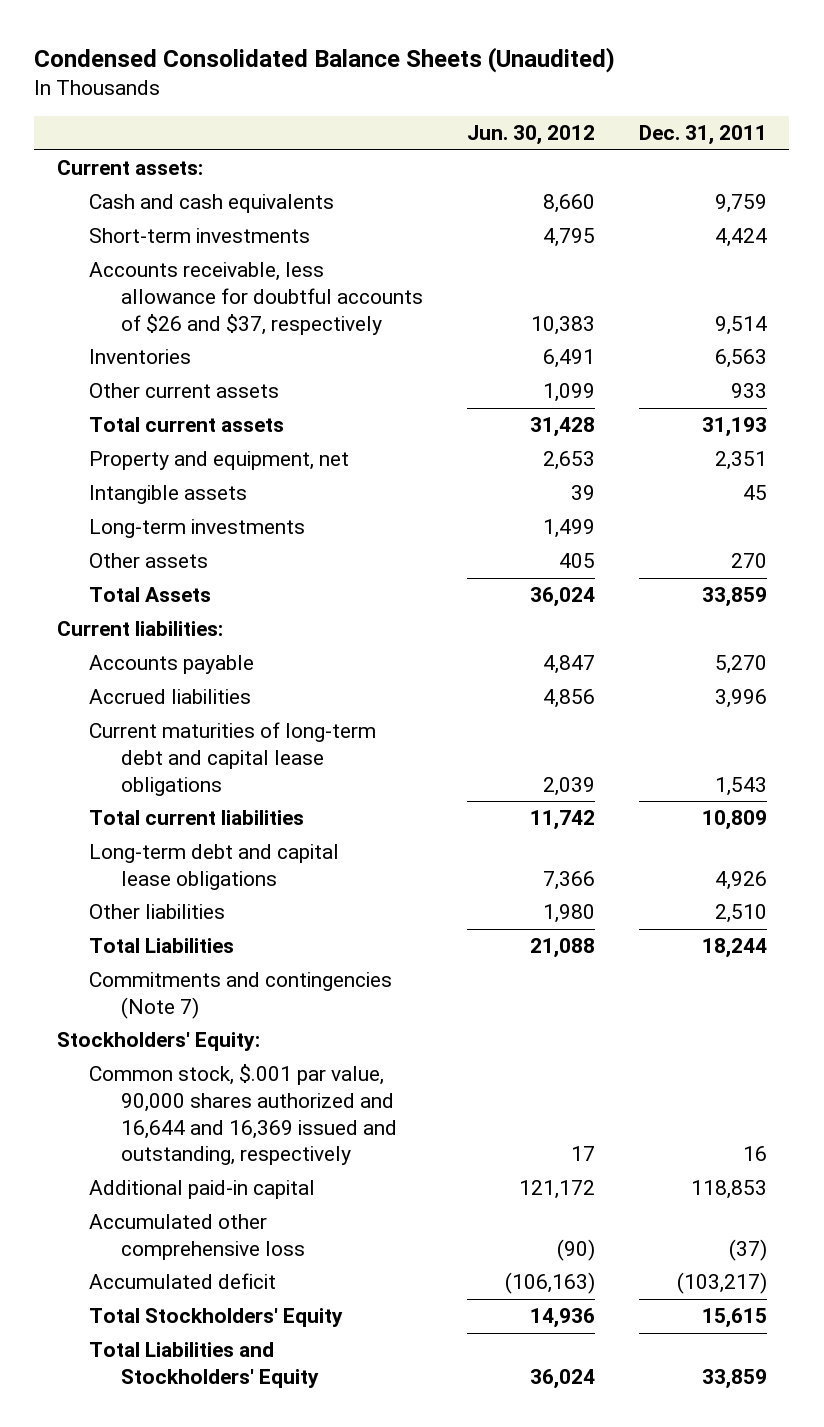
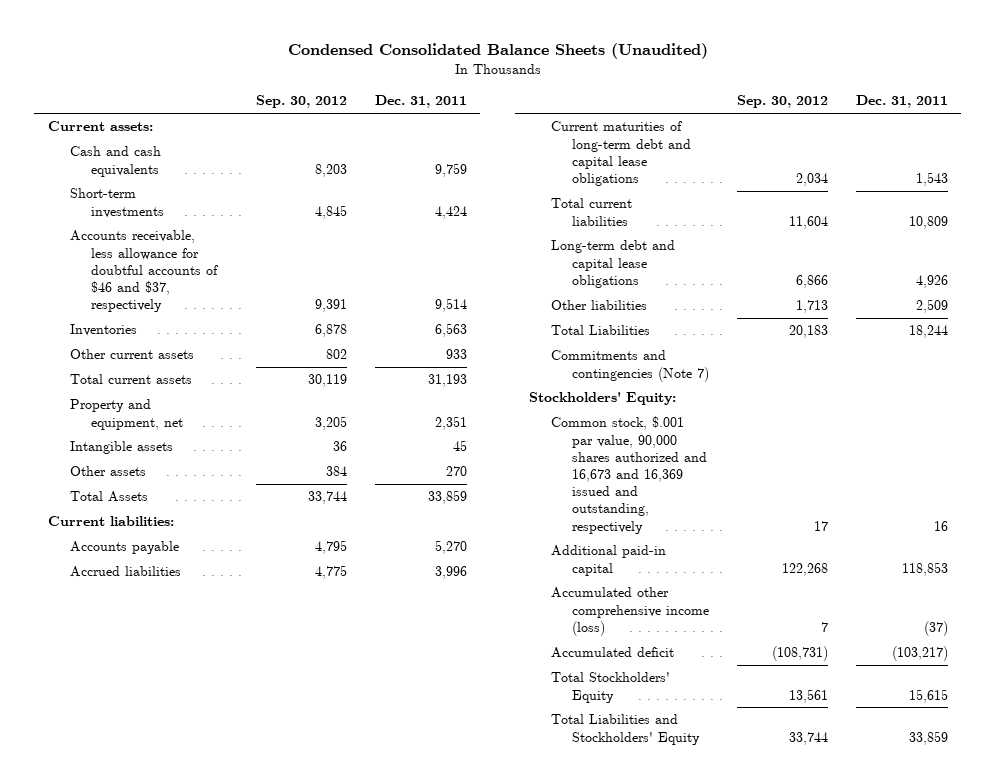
[466,125,595,146] Jun. 30, 2012 -> none
none -> [255,95,347,109] Sep. 30, 2012
[88,262,423,335] Accounts receivable, less allowance for doubtful accounts of $26 and $37, respectively -> [69,230,219,313] Accounts receivable, less allowance for doubtful accounts of $46 and $37, respectively
[88,519,305,539] Long-term investments -> none
[715,904,768,924] 2,510 -> [915,299,948,314] 2,509
[88,1064,397,1166] Common stock, $.001 par value, 90,000 shares authorized and 16,644 and 16,369 issued and outstanding, respectively -> [550,416,708,534] Common stock, $.001 par value, 90,000 shares authorized and 16,673 and 16,369 issued and outstanding, respectively
[88,1214,305,1260] Accumulated other comprehensive loss -> [550,587,710,636] Accumulated other comprehensive income (loss)

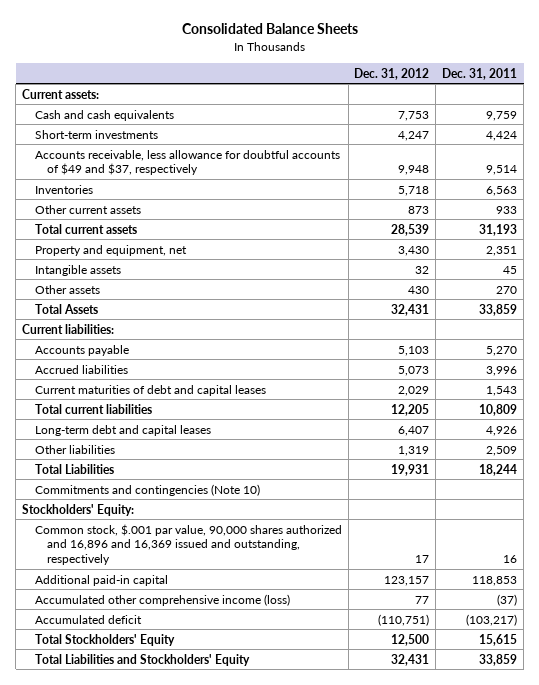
[287,43,708,60] Condensed Consolidated Balance Sheets (Unaudited) -> [181,23,358,35] Consolidated Balance Sheets
[255,95,347,109] Sep. 30, 2012 -> none
none -> [354,67,430,80] Dec. 31, 2012
[69,230,219,313] Accounts receivable, less allowance for doubtful accounts of $46 and $37, respectively -> [34,149,340,176] Accounts receivable, less allowance for doubtful accounts of $49 and $37, respectively
[550,121,692,186] Current maturities of long-term debt and capital lease obligations -> [34,384,266,396] Current maturities of debt and capital leases
[550,240,675,288] Long-term debt and capital lease obligations -> [34,424,211,436] Long-term debt and capital leases
[550,350,710,382] Commitments and contingencies (Note 7) -> [34,483,260,496] Commitments and contingencies (Note 10)
[550,416,708,534] Common stock, $.001 par value, 90,000 shares authorized and 16,673 and 16,369 issued and outstanding, respectively -> [34,523,342,566] Common stock, $.001 par value, 90,000 shares authorized and 16,896 and 16,369 issued and outstanding, respectively

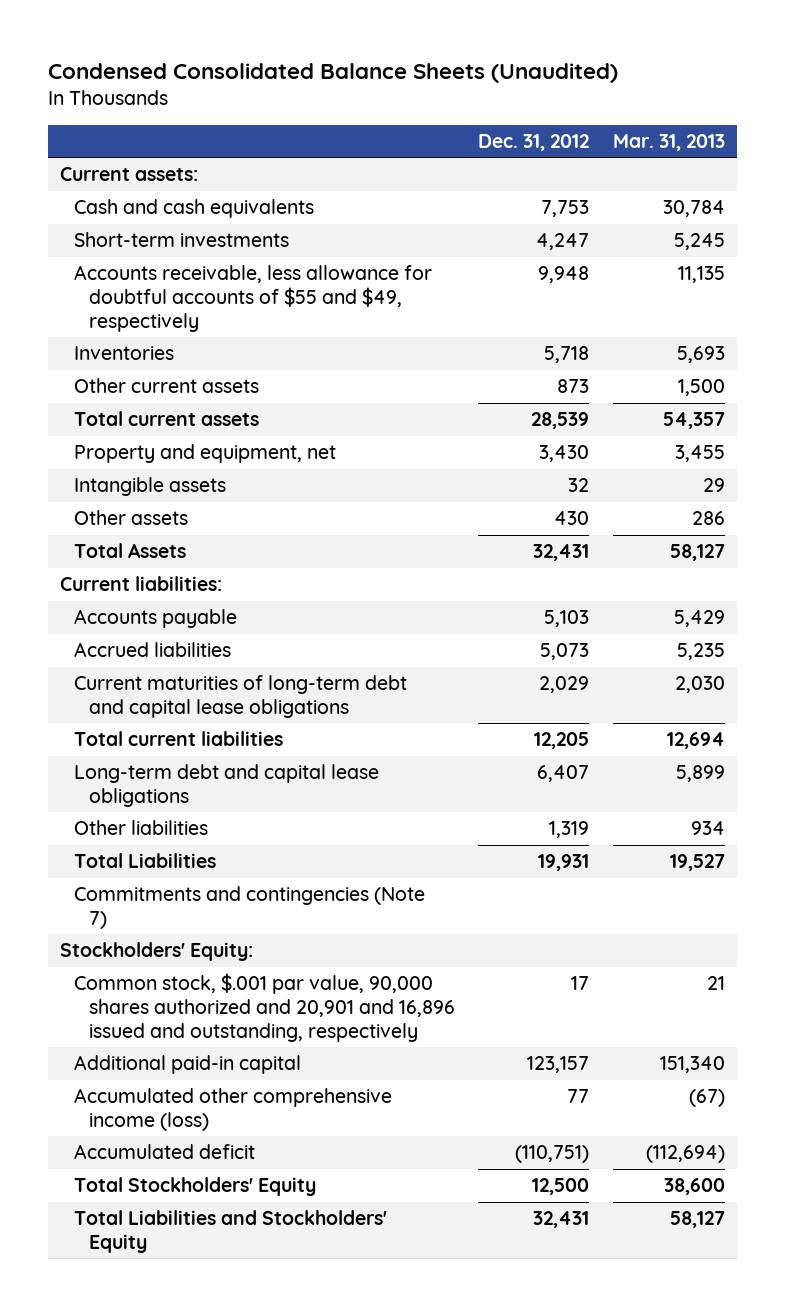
[181,23,358,35] Consolidated Balance Sheets -> [48,62,619,83] Condensed Consolidated Balance Sheets (Unaudited)
[442,67,518,80] Dec. 31, 2011 -> none
none -> [613,133,726,151] Mar. 31, 2013
[34,149,340,176] Accounts receivable, less allowance for doubtful accounts of $49 and $37, respectively -> [74,265,433,332] Accounts receivable, less allowance for doubtful accounts of $55 and $49, respectively
[34,384,266,396] Current maturities of debt and capital leases -> [74,675,408,718] Current maturities of long-term debt and capital lease obligations
[34,424,211,436] Long-term debt and capital leases -> [74,764,380,807] Long-term debt and capital lease obligations
[34,483,260,496] Commitments and contingencies (Note 10) -> [74,886,426,929] Commitments and contingencies (Note 7)
[34,523,342,566] Common stock, $.001 par value, 90,000 shares authorized and 16,896 and 16,369 issued and outstanding, respectively -> [74,973,455,1042] Common stock, $.001 par value, 90,000 shares authorized and 20,901 and 16,896 issued and outstanding, respectively

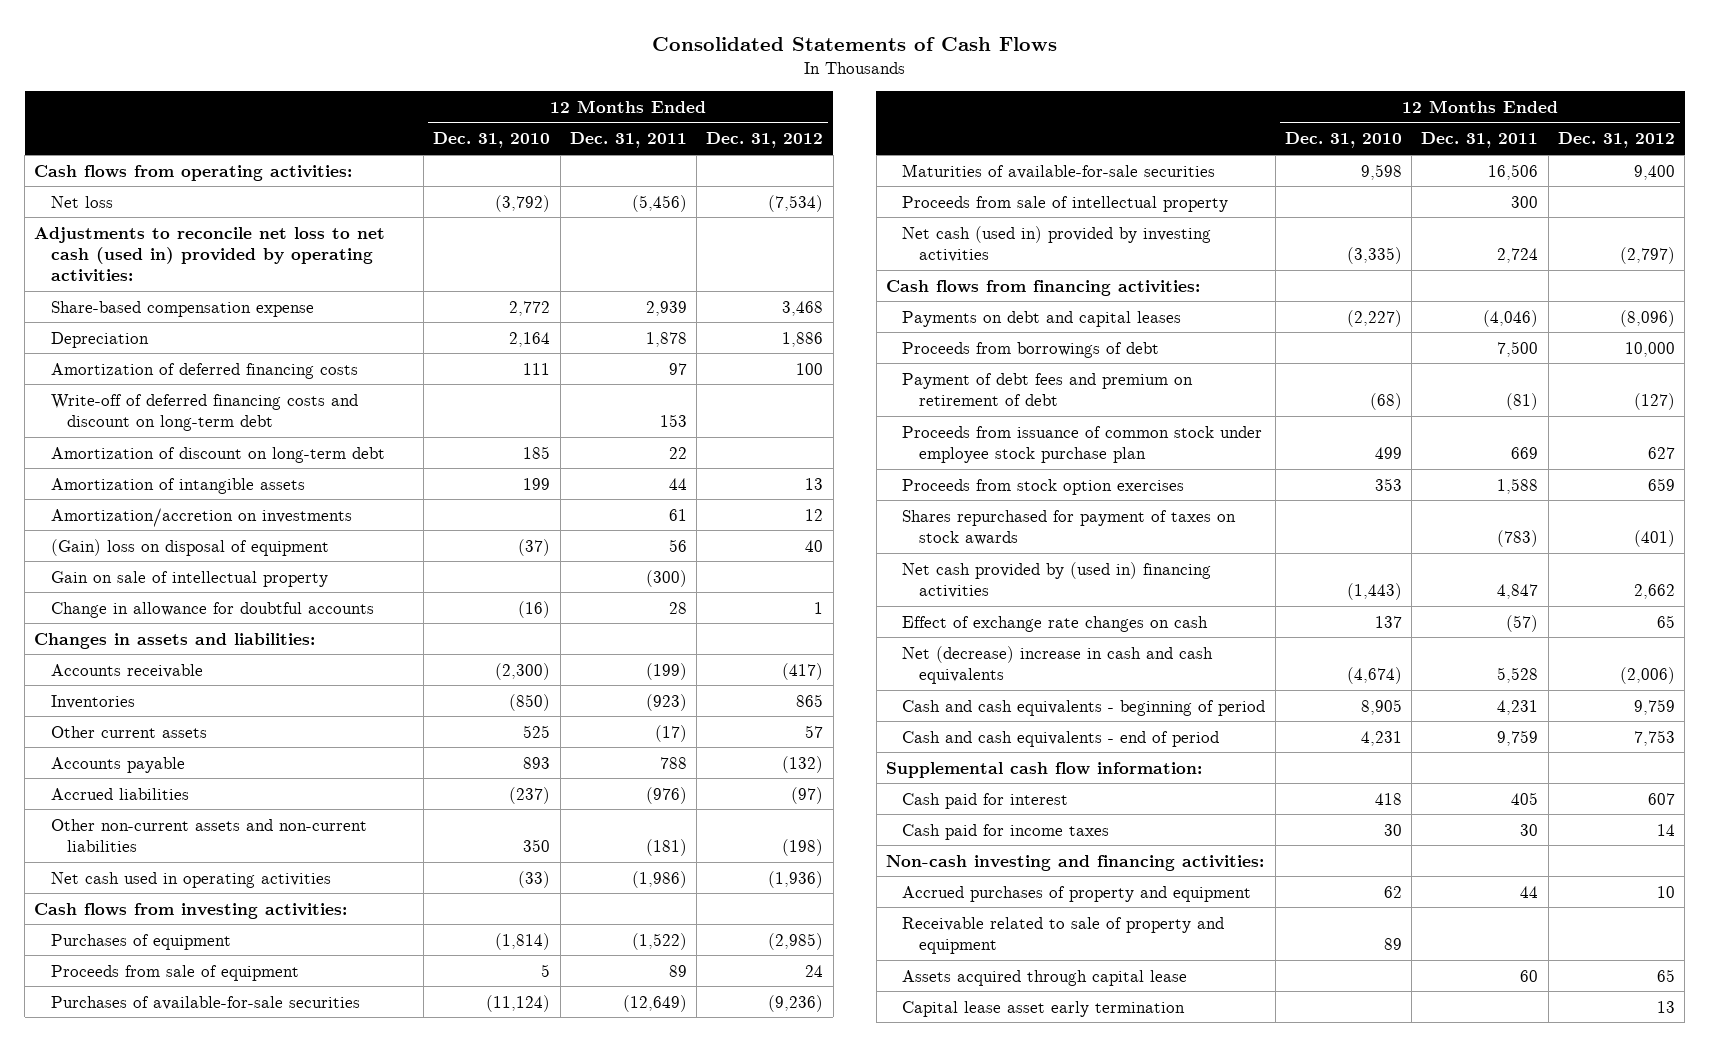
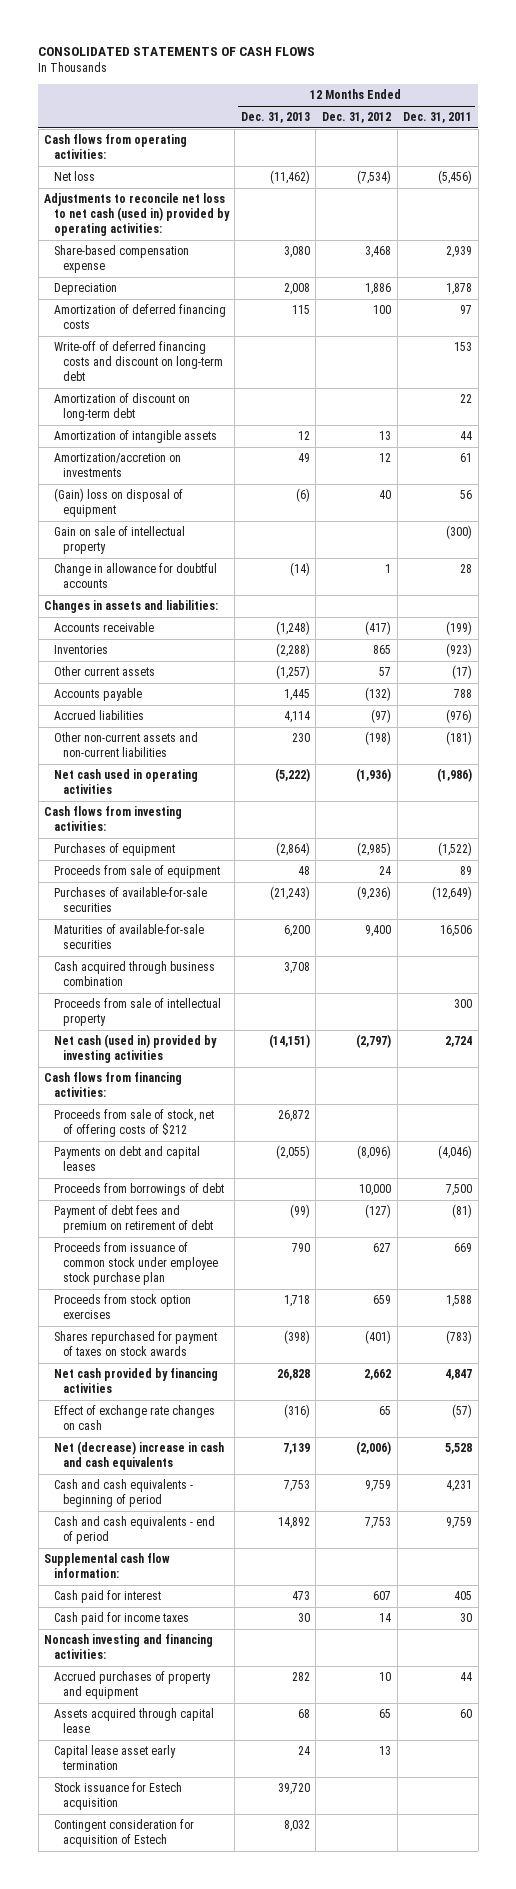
[651,37,1057,52] Consolidated Statements of Cash Flows -> [38,47,316,57] CONSOLIDATED STATEMENTS OF CASH FLOWS
[433,132,551,149] Dec. 31, 2010 -> none
none -> [240,112,310,124] Dec. 31, 2013
none -> [53,961,215,987] Cash acquired through business combination
none -> [53,1109,214,1138] Proceeds from sale of stock, net of offering costs of $212
[902,561,1212,598] Net cash provided by (used in) financing activities -> [53,1368,218,1394] Net cash provided by financing activities
[885,854,1264,871] Non-cash investing and financing activities: -> [44,1634,214,1660] Noncash investing and financing activities:
[902,916,1225,954] Receivable related to sale of property and equipment -> none
none -> [53,1782,182,1811] Stock issuance for Estech acquisition
none -> [53,1819,194,1848] Contingent consideration for acquisition of Estech

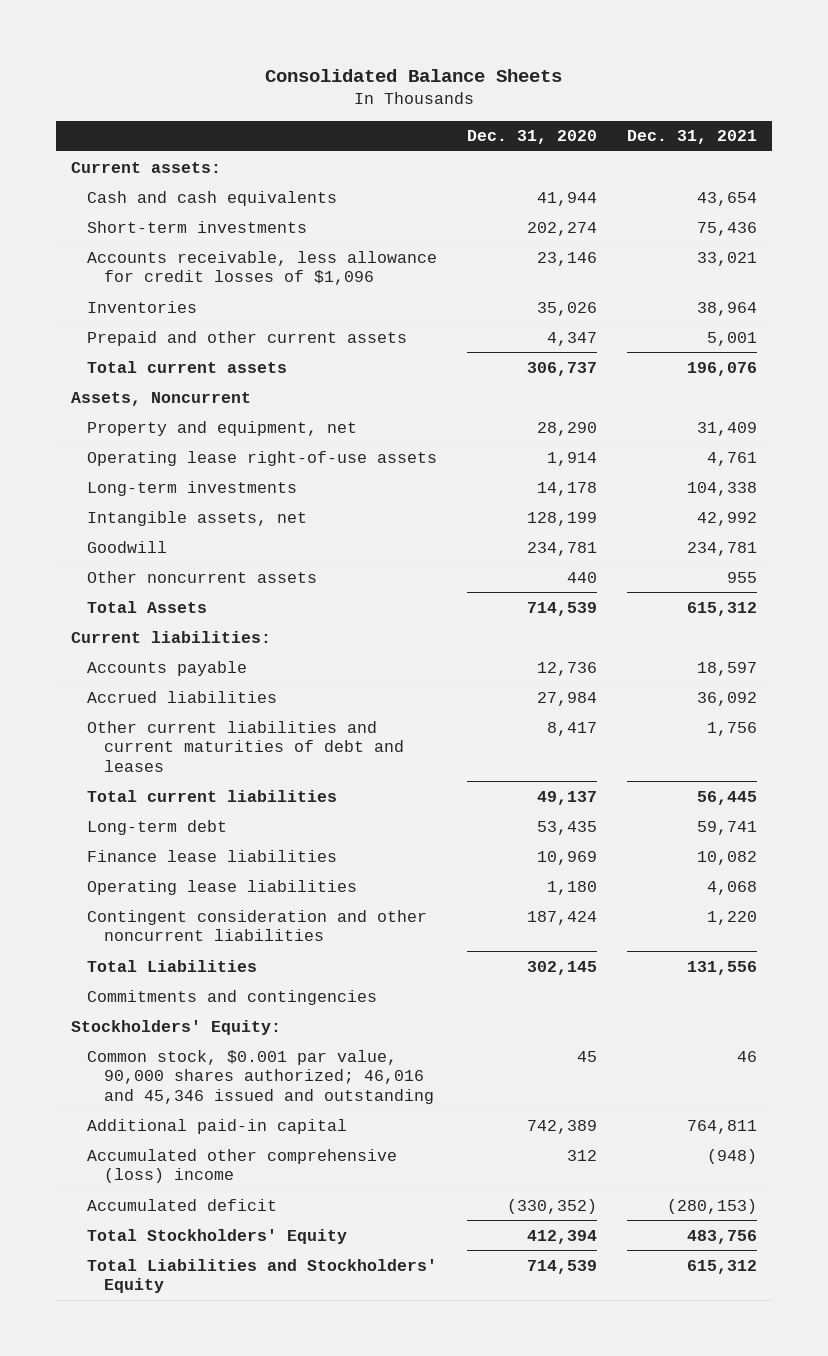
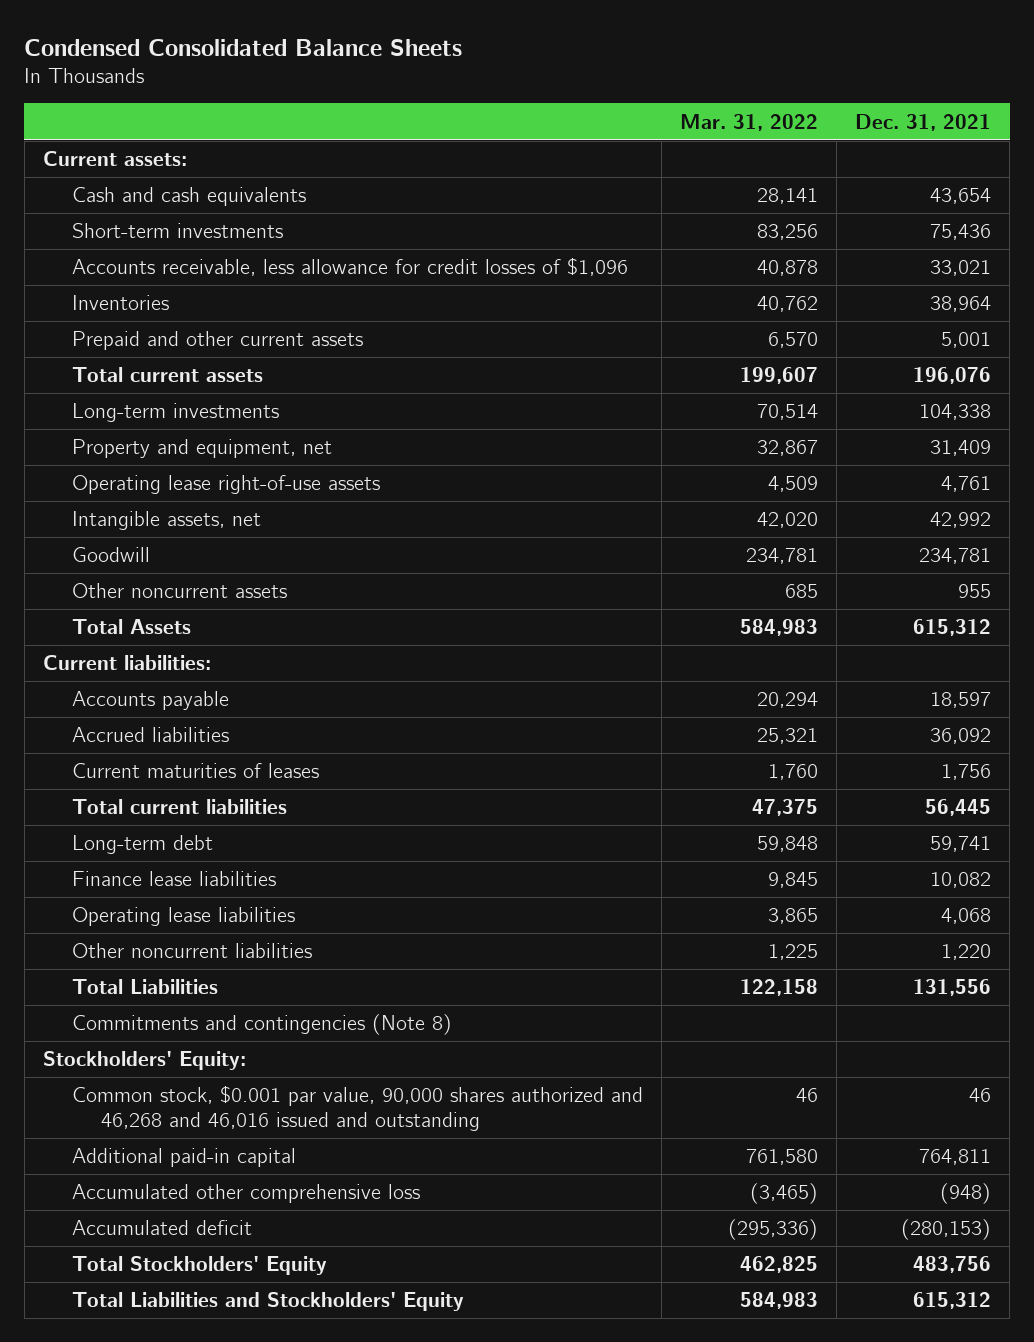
[264,68,562,82] Consolidated Balance Sheets -> [24,38,463,56] Condensed Consolidated Balance Sheets
[467,130,598,145] Dec. 31, 2020 -> none
none -> [679,113,818,131] Mar. 31, 2022
[71,391,252,406] Assets, Noncurrent -> none
[87,480,298,496] Long-term investments -> [71,403,279,423] Long-term investments
[87,720,404,772] Other current liabilities and current maturities of debt and leases -> [71,763,319,779] Current maturities of leases
[87,909,428,942] Contingent consideration and other noncurrent liabilities -> [71,943,312,959] Other noncurrent liabilities
[87,989,378,1005] Commitments and contingencies -> [71,1014,452,1036] Commitments and contingencies (Note 8)
[87,1049,434,1104] Common stock, $0.001 par value, 90,000 shares authorized; 46,016 and 45,346 issued and outstanding -> [71,1085,643,1131] Common stock, $0.001 par value, 90,000 shares authorized and 46,268 and 46,016 issued and outstanding
[87,1148,398,1184] Accumulated other comprehensive (loss) income -> [71,1184,420,1204] Accumulated other comprehensive loss

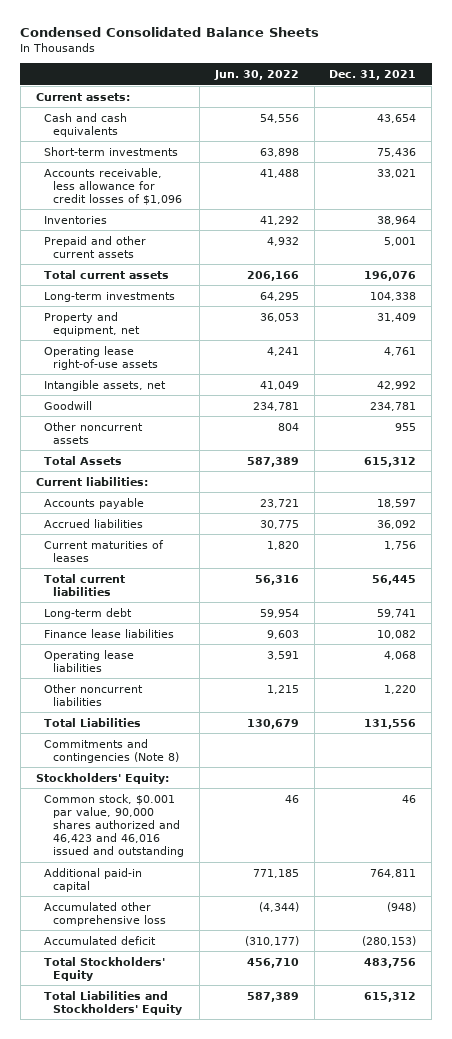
[679,113,818,131] Mar. 31, 2022 -> none
none -> [213,70,299,81] Jun. 30, 2022
[71,1085,643,1131] Common stock, $0.001 par value, 90,000 shares authorized and 46,268 and 46,016 issued and outstanding -> [44,793,184,858] Common stock, $0.001 par value, 90,000 shares authorized and 46,423 and 46,016 issued and outstanding

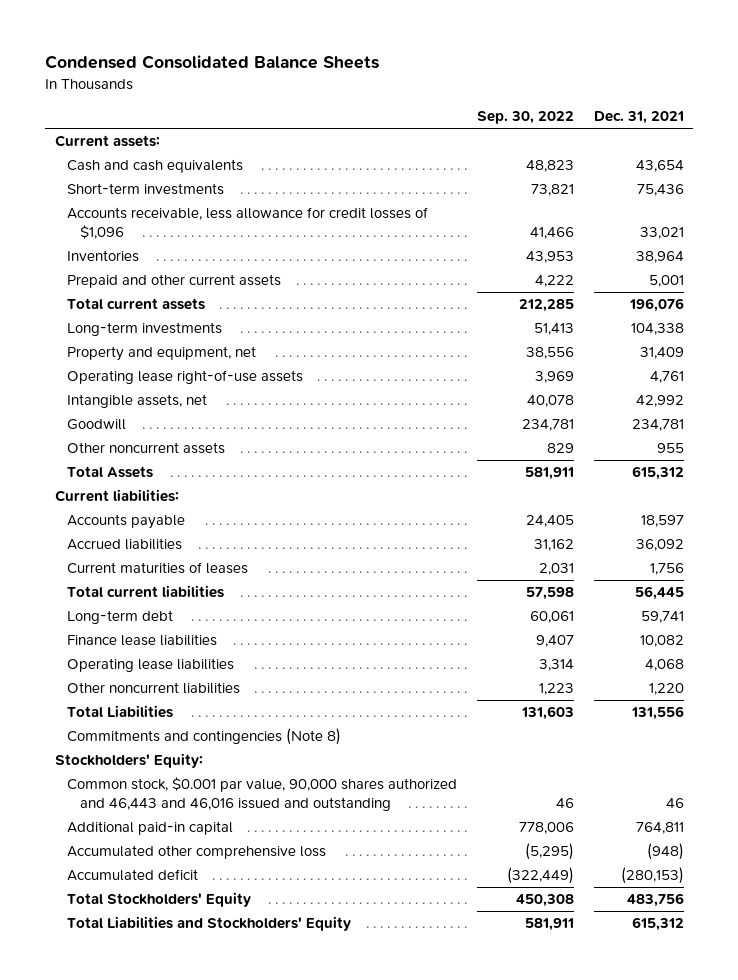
[213,70,299,81] Jun. 30, 2022 -> none
none -> [476,111,574,125] Sep. 30, 2022
[44,793,184,858] Common stock, $0.001 par value, 90,000 shares authorized and 46,423 and 46,016 issued and outstanding -> [67,777,458,812] Common stock, $0.001 par value, 90,000 shares authorized and 46,443 and 46,016 issued and outstanding

